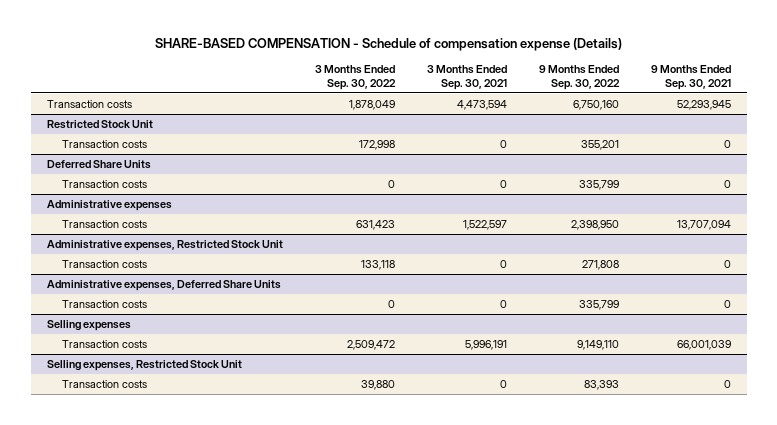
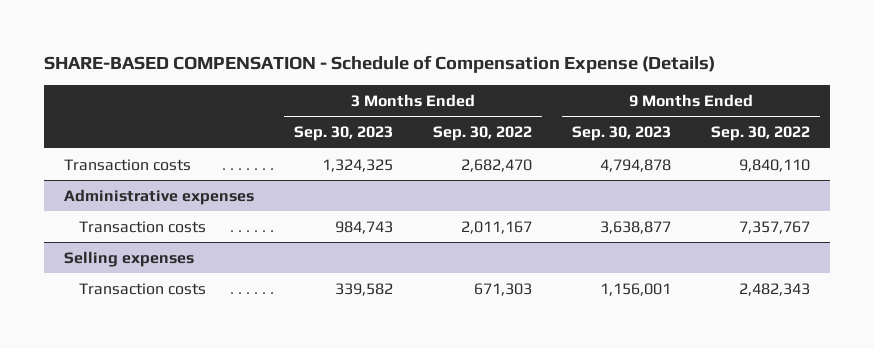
[154,37,622,51] SHARE-BASED COMPENSATION - Schedule of compensation expense (Details) -> [43,54,715,73] SHARE-BASED COMPENSATION - Schedule of Compensation Expense (Details)
[426,65,507,90] 3 Months Ended Sep. 30, 2021 -> none
[650,65,731,90] 9 Months Ended Sep. 30, 2021 -> none
none -> [293,126,393,142] Sep. 30, 2023
none -> [571,126,671,142] Sep. 30, 2023
[46,120,153,130] Restricted Stock Unit -> none
[61,140,147,149] Transaction costs -> none
[46,160,151,170] Deferred Share Units -> none
[61,180,147,189] Transaction costs -> none
[348,100,395,111] 1,878,049 -> [460,158,532,172] 2,682,470
[572,100,619,111] 6,750,160 -> [738,158,810,172] 9,840,110
[46,240,283,252] Administrative expenses, Restricted Stock Unit -> none
[61,260,147,269] Transaction costs -> none
[46,280,281,292] Administrative expenses, Deferred Share Units -> none
[61,300,147,309] Transaction costs -> none
[355,220,395,231] 631,423 -> [460,220,532,234] 2,011,167
[570,220,619,231] 2,398,950 -> [738,220,810,234] 7,357,767
[46,360,242,372] Selling expenses, Restricted Stock Unit -> none
[61,380,147,389] Transaction costs -> none
[346,340,395,351] 2,509,472 -> [473,282,532,296] 671,303
[576,340,619,351] 9,149,110 -> [738,282,810,296] 2,482,343

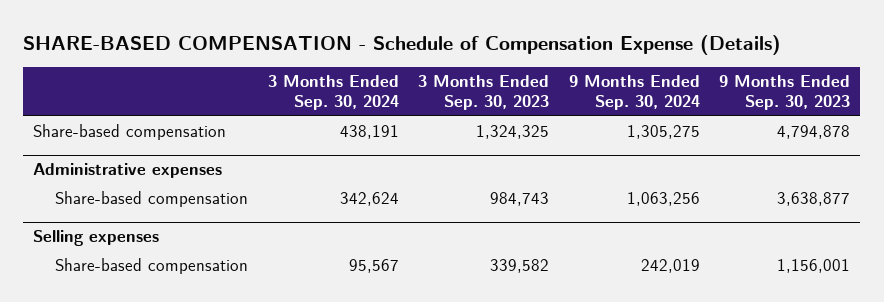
[432,126,532,142] Sep. 30, 2022 -> none
[710,126,810,142] Sep. 30, 2022 -> none
none -> [267,75,399,111] 3 Months Ended Sep. 30, 2024
none -> [568,75,700,111] 9 Months Ended Sep. 30, 2024
[63,158,191,171] Transaction costs -> [33,124,227,141] Share-based compensation
[78,220,206,233] Transaction costs -> [55,191,249,208] Share-based compensation
[78,282,206,295] Transaction costs -> [55,258,249,275] Share-based compensation

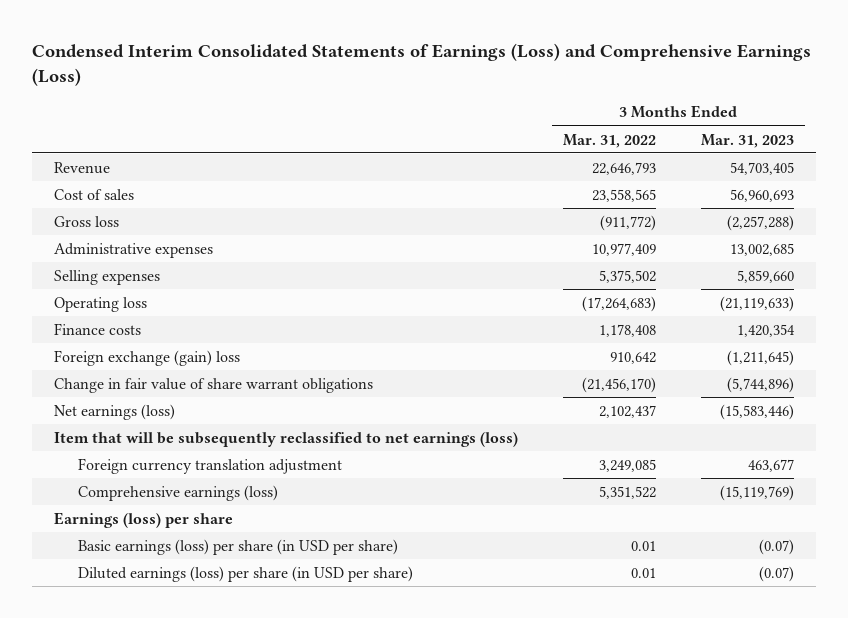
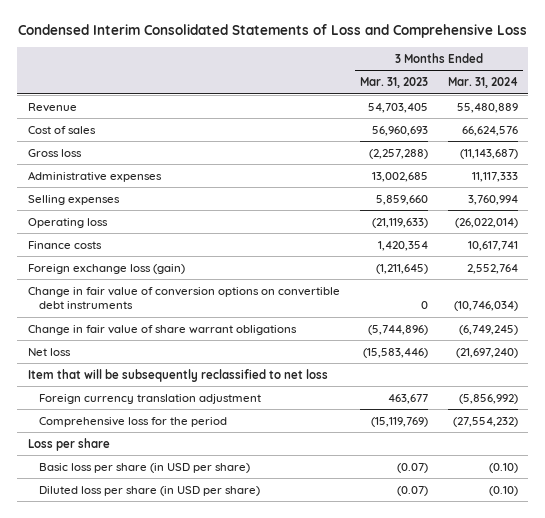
[32,43,812,87] Condensed Interim Consolidated Statements of Earnings (Loss) and Comprehensive Earnings (Loss) -> [17,24,527,39] Condensed Interim Consolidated Statements of Loss and Comprehensive Loss
[563,133,657,148] Mar. 31, 2022 -> none
none -> [447,77,518,89] Mar. 31, 2024
[54,349,241,366] Foreign exchange (gain) loss -> [27,263,185,274] Foreign exchange loss (gain)
none -> [27,286,340,310] Change in fair value of conversion options on convertible debt instruments
[54,403,176,420] Net earnings (loss) -> [27,347,71,356] Net loss
[54,431,519,447] Item that will be subsequently reclassified to net earnings (loss) -> [27,368,328,382] Item that will be subsequently reclassified to net loss
[78,484,279,501] Comprehensive earnings (loss) -> [39,416,228,427] Comprehensive loss for the period
[54,511,234,528] Earnings (loss) per share -> [27,437,110,451] Loss per share
[78,538,399,555] Basic earnings (loss) per share (in USD per share) -> [39,462,251,473] Basic loss per share (in USD per share)
[78,565,414,582] Diluted earnings (loss) per share (in USD per share) -> [39,485,261,496] Diluted loss per share (in USD per share)

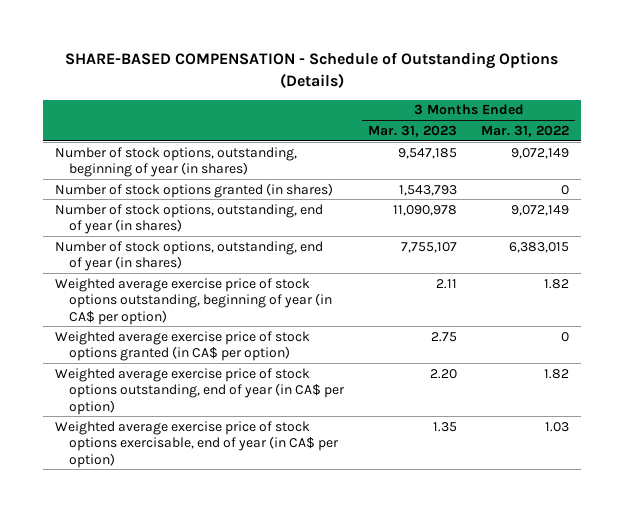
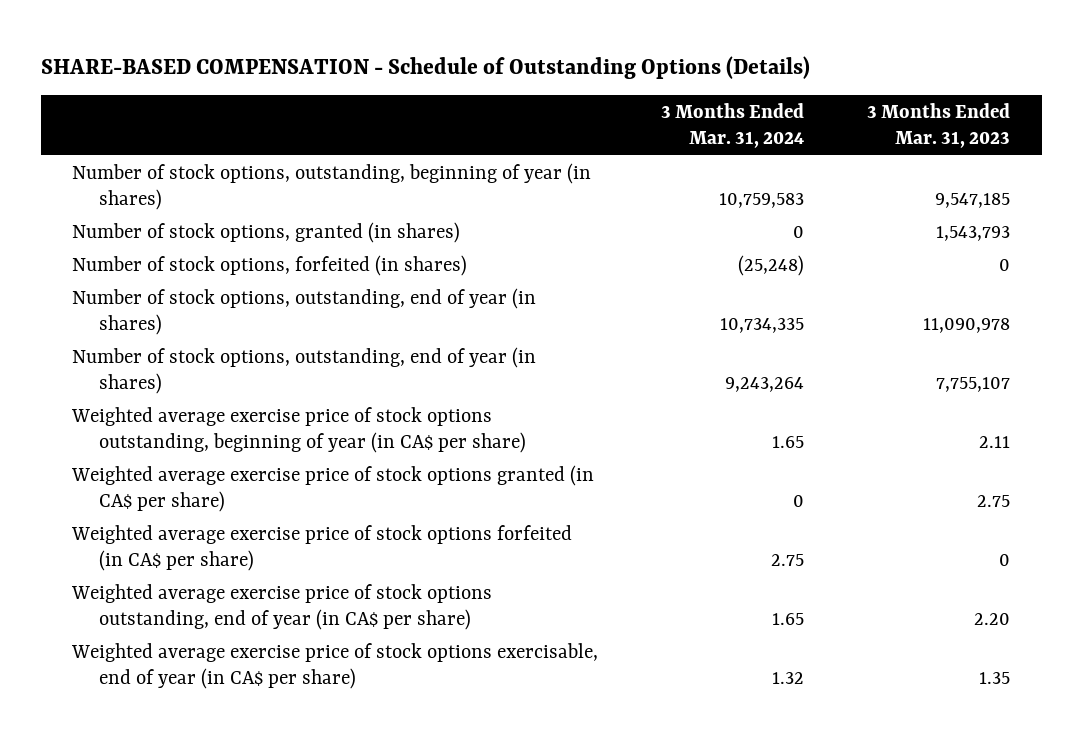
[481,124,570,137] Mar. 31, 2022 -> none
none -> [661,102,805,149] 3 Months Ended Mar. 31, 2024
[54,182,333,198] Number of stock options granted (in shares) -> [72,221,461,243] Number of stock options, granted (in shares)
none -> [72,254,468,276] Number of stock options, forfeited (in shares)
[54,277,333,325] Weighted average exercise price of stock options outstanding, beginning of year (in CA$ per option) -> [71,406,527,453] Weighted average exercise price of stock options outstanding, beginning of year (in CA$ per share)
[54,330,310,362] Weighted average exercise price of stock options granted (in CA$ per option) -> [71,464,595,512] Weighted average exercise price of stock options granted (in CA$ per share)
none -> [71,524,573,571] Weighted average exercise price of stock options forfeited (in CA$ per share)
[54,367,346,415] Weighted average exercise price of stock options outstanding, end of year (in CA$ per option) -> [71,583,493,630] Weighted average exercise price of stock options outstanding, end of year (in CA$ per share)
[54,420,340,468] Weighted average exercise price of stock options exercisable, end of year (in CA$ per option) -> [71,642,599,689] Weighted average exercise price of stock options exercisable, end of year (in CA$ per share)

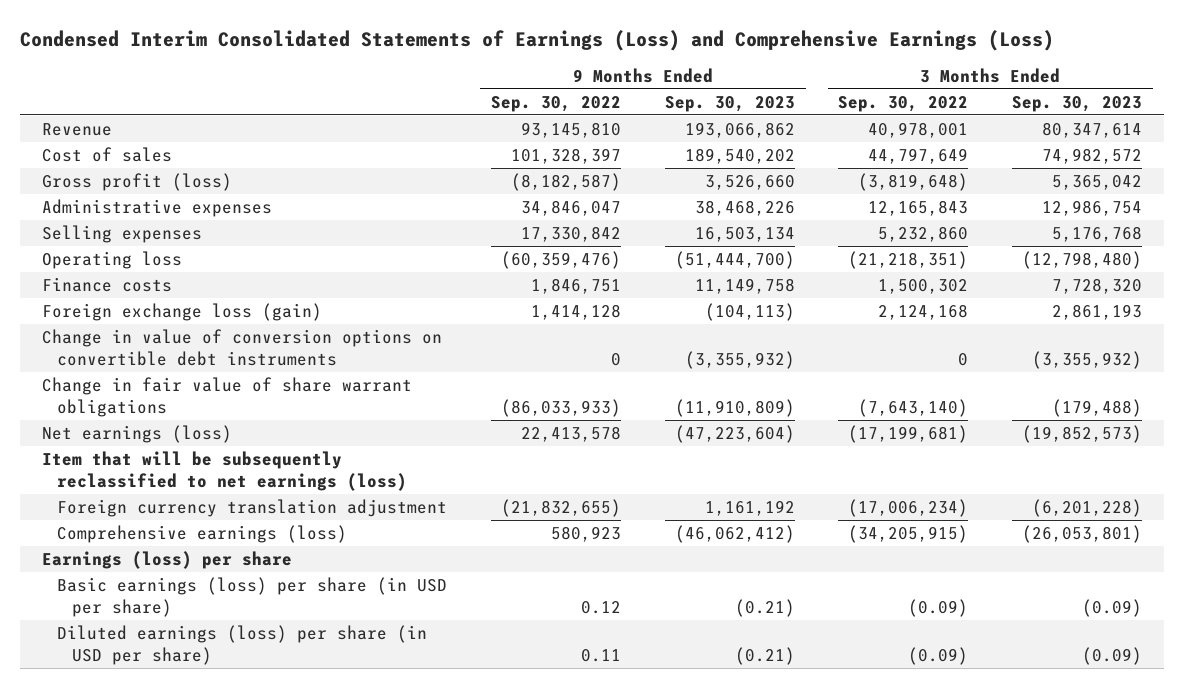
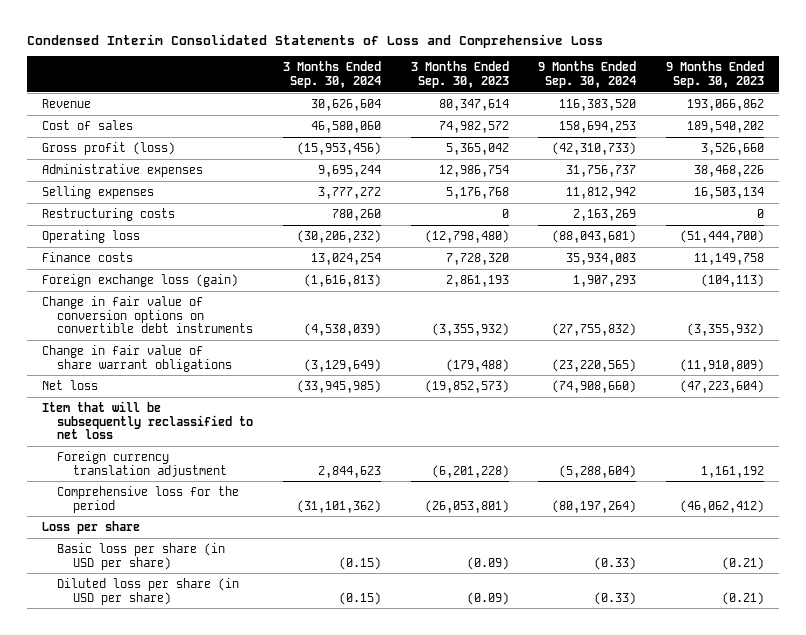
[19,29,1054,51] Condensed Interim Consolidated Statements of Earnings (Loss) and Comprehensive Earnings (Loss) -> [27,33,604,48] Condensed Interim Consolidated Statements of Loss and Comprehensive Loss
[490,95,621,112] Sep. 30, 2022 -> none
[838,95,969,112] Sep. 30, 2022 -> none
none -> [283,61,382,88] 3 Months Ended Sep. 30, 2024
none -> [538,61,637,88] 9 Months Ended Sep. 30, 2024
none -> [41,207,175,221] Restructuring costs
[41,328,442,366] Change in value of conversion options on convertible debt instruments -> [41,295,254,334] Change in fair value of conversion options on convertible debt instruments
[41,424,232,443] Net earnings (loss) -> [41,379,98,390] Net loss
[41,450,407,491] Item that will be subsequently reclassified to net earnings (loss) -> [41,400,254,440] Item that will be subsequently reclassified to net loss
[56,524,347,543] Comprehensive earnings (loss) -> [57,485,240,513] Comprehensive loss for the period
[41,550,292,569] Earnings (loss) per share -> [41,520,140,534] Loss per share
[56,576,447,617] Basic earnings (loss) per share (in USD per share) -> [57,542,226,570] Basic loss per share (in USD per share)
[56,624,427,665] Diluted earnings (loss) per share (in USD per share) -> [57,577,240,605] Diluted loss per share (in USD per share)

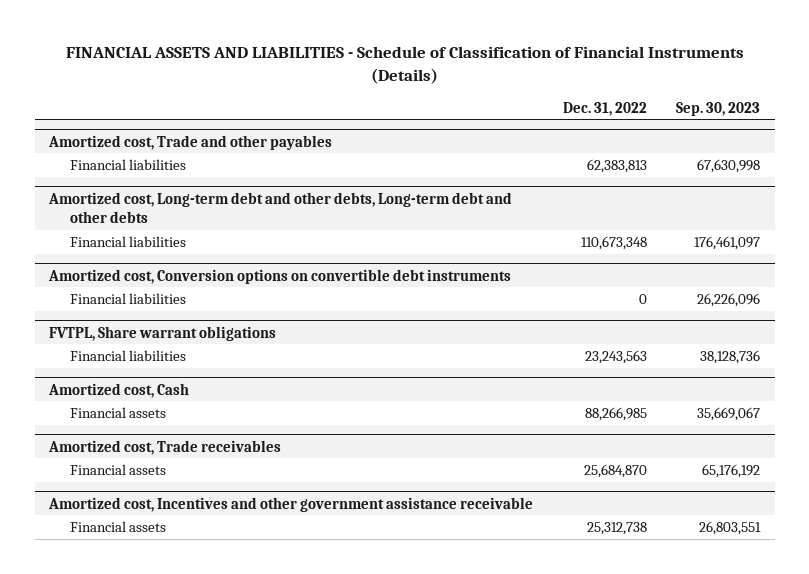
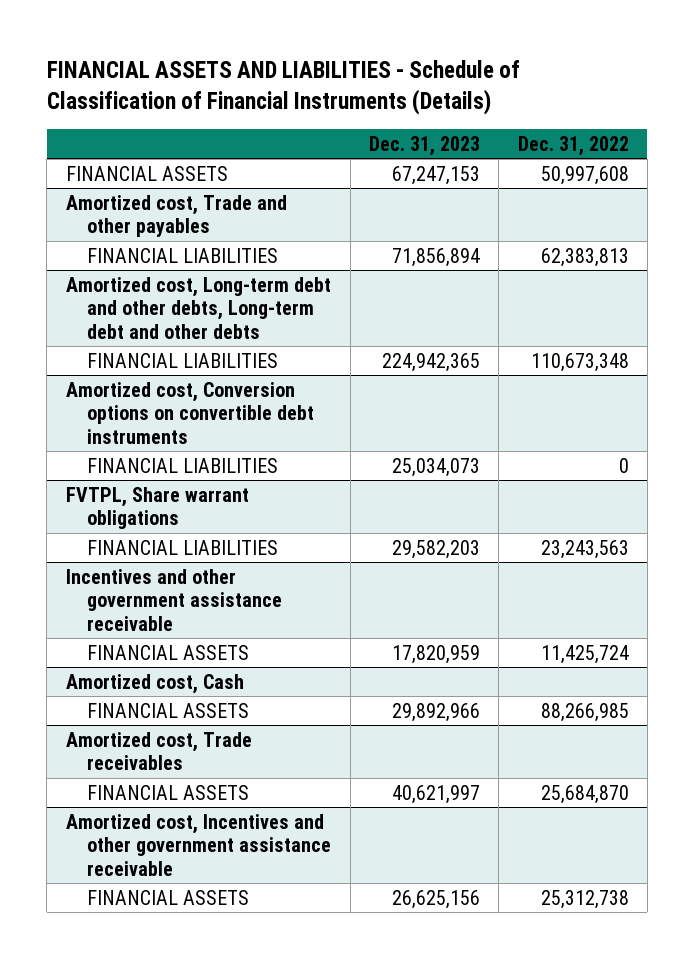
[675,101,760,116] Sep. 30, 2023 -> none
none -> [368,135,480,156] Dec. 31, 2023
none -> [65,165,228,181] FINANCIAL ASSETS
[69,158,186,170] Financial liabilities -> [87,247,279,263] FINANCIAL LIABILITIES
[69,235,186,247] Financial liabilities -> [87,352,279,368] FINANCIAL LIABILITIES
[69,292,186,304] Financial liabilities -> [87,457,279,473] FINANCIAL LIABILITIES
[69,349,186,361] Financial liabilities -> [87,539,279,555] FINANCIAL LIABILITIES
none -> [65,568,283,631] Incentives and other government assistance receivable
none -> [87,644,250,660] FINANCIAL ASSETS
[69,406,166,418] Financial assets -> [87,702,250,718] FINANCIAL ASSETS
[69,463,166,475] Financial assets -> [87,784,250,800] FINANCIAL ASSETS
[69,520,166,532] Financial assets -> [87,889,250,905] FINANCIAL ASSETS

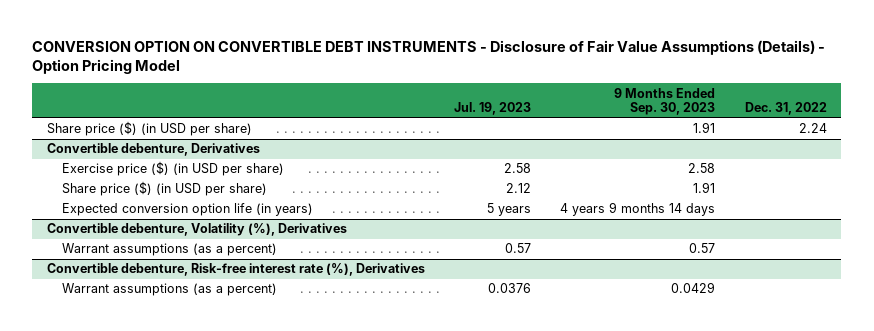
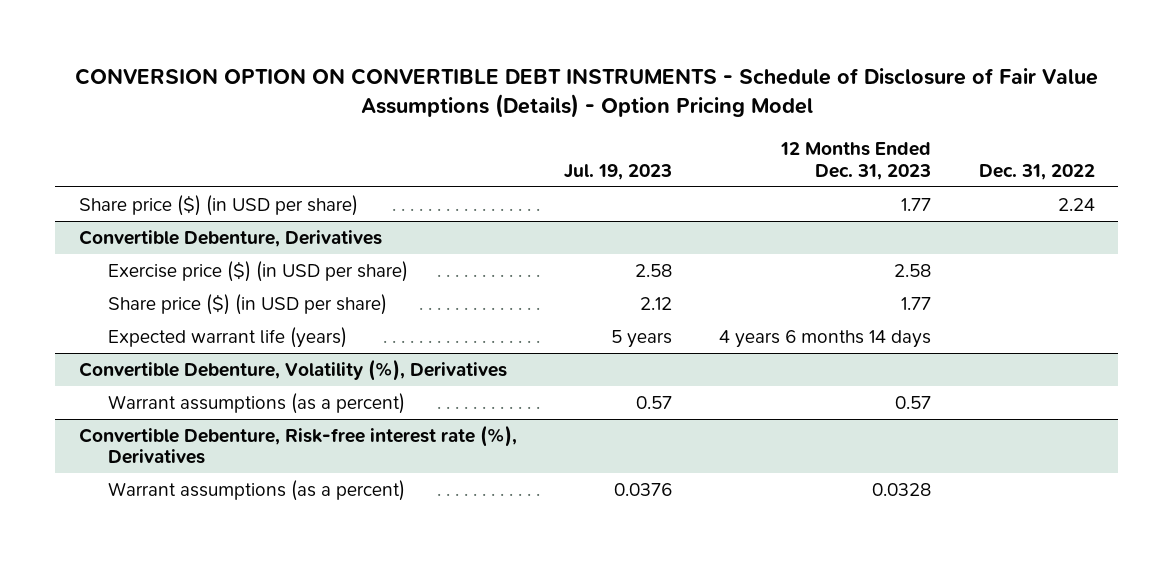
[32,39,826,74] CONVERSION OPTION ON CONVERTIBLE DEBT INSTRUMENTS - Disclosure of Fair Value Assumptions (Details) - Option Pricing Model -> [74,68,1098,119] CONVERSION OPTION ON CONVERTIBLE DEBT INSTRUMENTS - Schedule of Disclosure of Fair Value Assumptions (Details) - Option Pricing Model
[614,87,716,116] 9 Months Ended Sep. 30, 2023 -> none
none -> [780,142,932,180] 12 Months Ended Dec. 31, 2023
[46,143,260,157] Convertible debenture, Derivatives -> [78,229,382,247] Convertible Debenture, Derivatives
[61,203,313,217] Expected conversion option life (in years) -> [107,326,347,348] Expected warrant life (years)
[46,223,347,237] Convertible debenture, Volatility (%), Derivatives -> [78,358,507,381] Convertible Debenture, Volatility (%), Derivatives
[46,263,425,277] Convertible debenture, Risk-free interest rate (%), Derivatives -> [78,424,517,465] Convertible Debenture, Risk-free interest rate (%), Derivatives

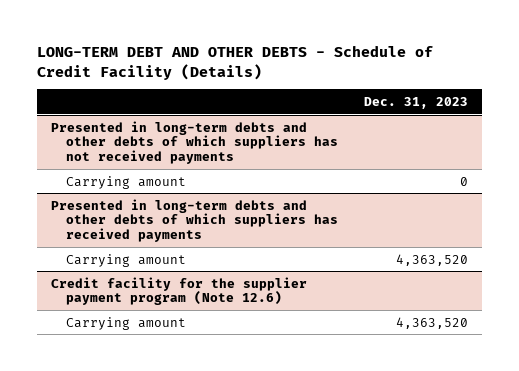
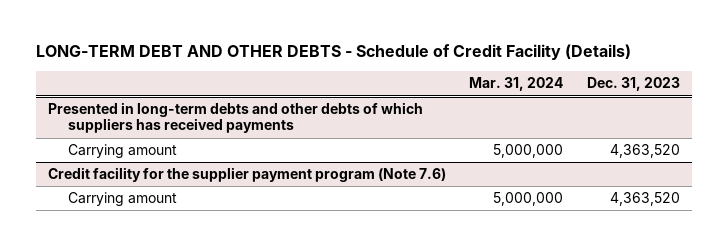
none -> [469,77,564,92] Mar. 31, 2024
[50,120,338,165] Presented in long-term debts and other debts of which suppliers has not received payments -> none
[65,175,186,189] Carrying amount -> none
[50,276,307,306] Credit facility for the supplier payment program (Note 12.6) -> [47,167,446,183] Credit facility for the supplier payment program (Note 7.6)

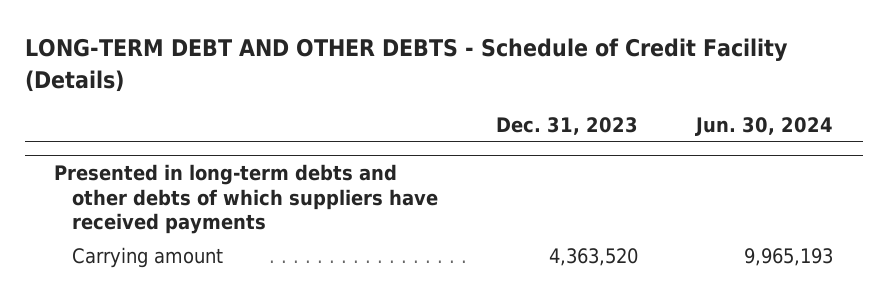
[469,77,564,92] Mar. 31, 2024 -> none
none -> [695,117,834,137] Jun. 30, 2024
[67,144,177,159] Carrying amount -> none
[47,167,446,183] Credit facility for the supplier payment program (Note 7.6) -> none
[47,102,423,134] Presented in long-term debts and other debts of which suppliers has received payments -> [54,163,439,235] Presented in long-term debts and other debts of which suppliers have received payments

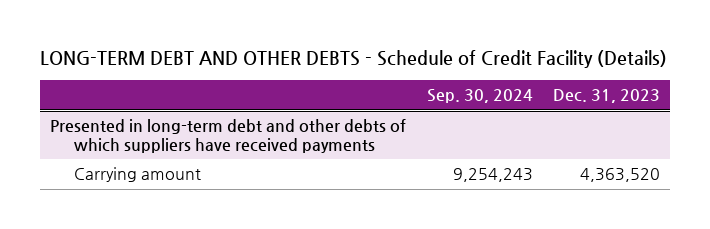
[695,117,834,137] Jun. 30, 2024 -> none
none -> [426,89,533,104] Sep. 30, 2024
[54,163,439,235] Presented in long-term debts and other debts of which suppliers have received payments -> [50,119,407,154] Presented in long-term debt and other debts of which suppliers have received payments

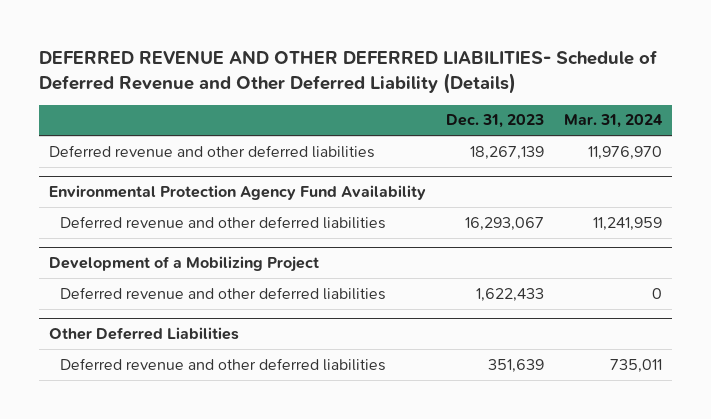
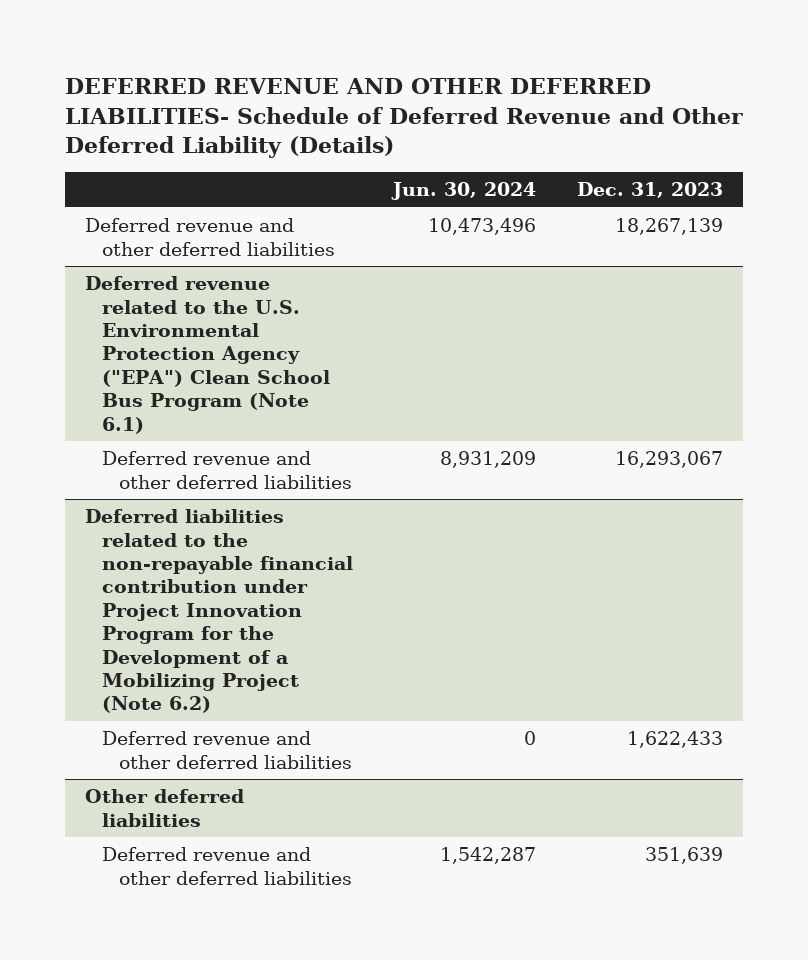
[563,114,663,129] Mar. 31, 2024 -> none
none -> [391,182,537,201] Jun. 30, 2024
[48,185,426,201] Environmental Protection Agency Fund Availability -> [85,276,330,434] Deferred revenue related to the U.S. Environmental Protection Agency ("EPA") Clean School Bus Program (Note 6.1)
[48,256,319,273] Development of a Mobilizing Project -> [85,509,353,714] Deferred liabilities related to the non-repayable financial contribution under Project Innovation Program for the Development of a Mobilizing Project (Note 6.2)
[48,327,239,341] Other Deferred Liabilities -> [85,789,245,827] Other deferred liabilities

